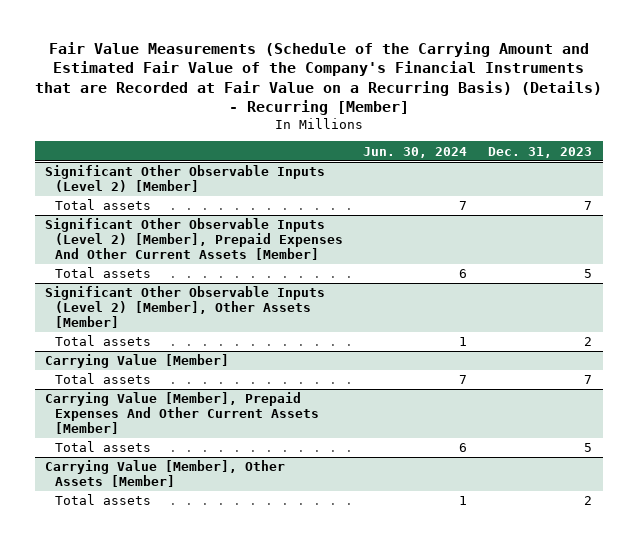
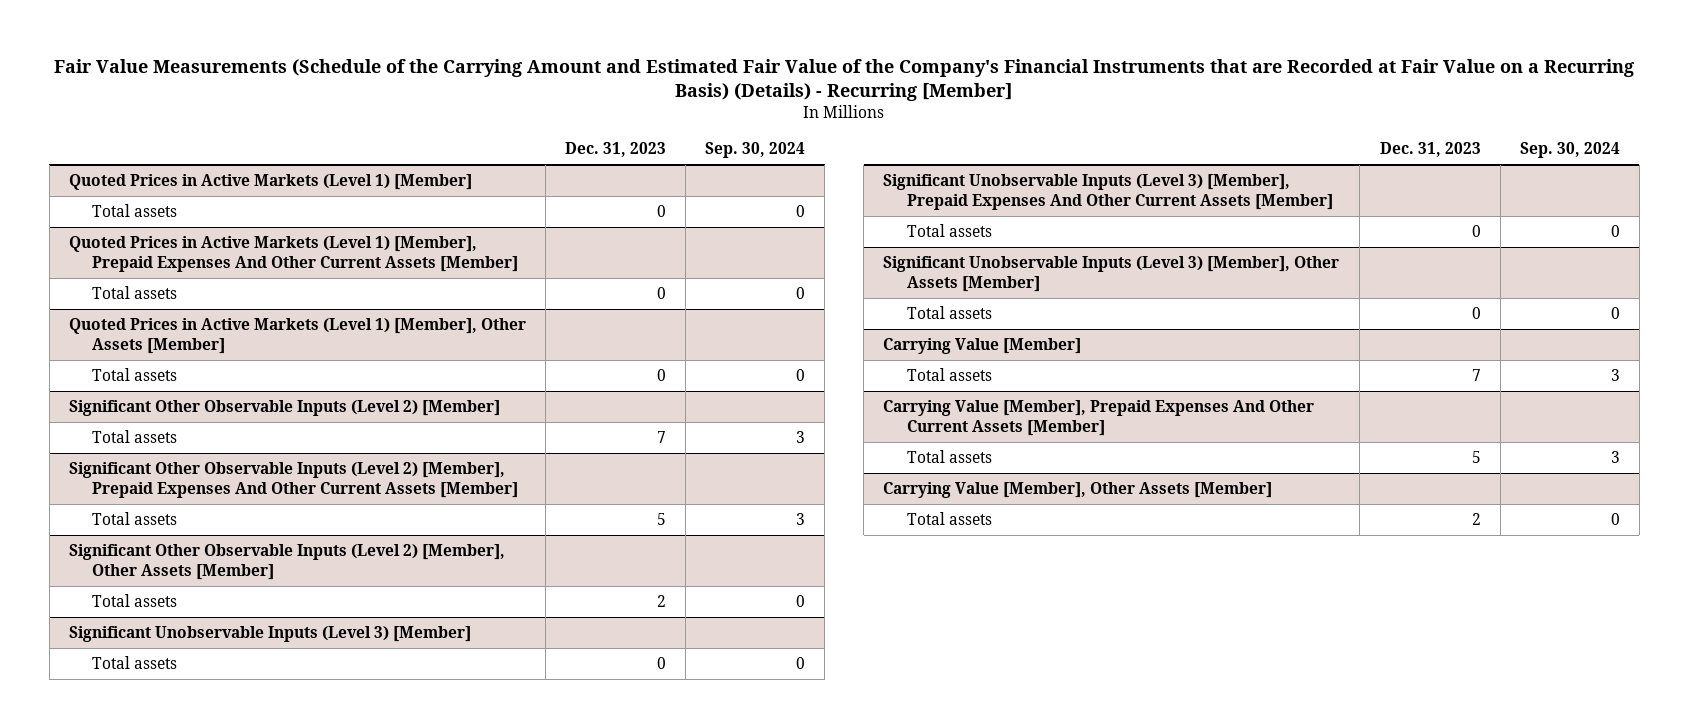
[363,146,468,158] Jun. 30, 2024 -> none
none -> [705,142,806,159] Sep. 30, 2024
none -> [68,174,472,191] Quoted Prices in Active Markets (Level 1) [Member]
none -> [92,204,178,218] Total assets
none -> [68,236,519,272] Quoted Prices in Active Markets (Level 1) [Member], Prepaid Expenses And Other Current Assets [Member]
none -> [92,286,178,300] Total assets
none -> [68,318,526,354] Quoted Prices in Active Markets (Level 1) [Member], Other Assets [Member]
none -> [92,368,178,382] Total assets
none -> [68,626,471,643] Significant Unobservable Inputs (Level 3) [Member]
none -> [92,656,178,670] Total assets
none -> [883,174,1333,210] Significant Unobservable Inputs (Level 3) [Member], Prepaid Expenses And Other Current Assets [Member]
none -> [906,224,992,238] Total assets
none -> [883,256,1340,292] Significant Unobservable Inputs (Level 3) [Member], Other Assets [Member]
none -> [906,306,992,320] Total assets

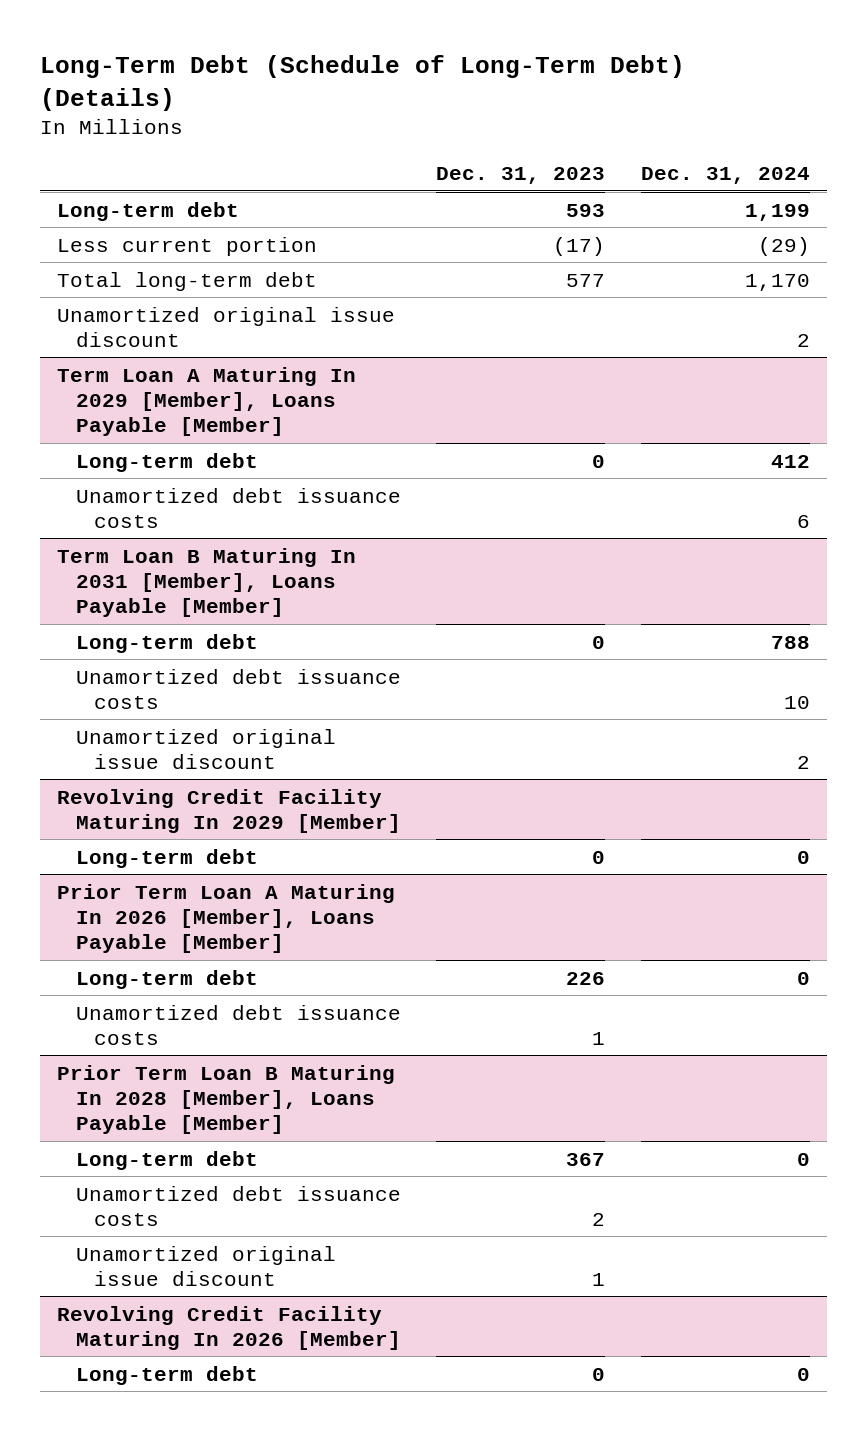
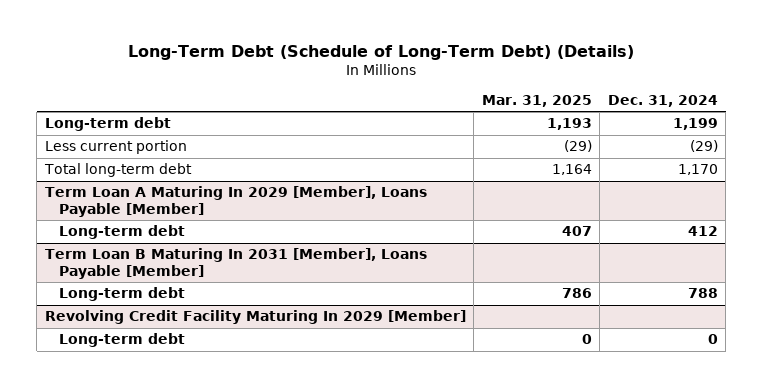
[436,167,606,185] Dec. 31, 2023 -> none
none -> [481,94,592,107] Mar. 31, 2025
[57,306,396,347] Unamortized original issue discount -> none
[75,487,401,528] Unamortized debt issuance costs -> none
[75,668,401,709] Unamortized debt issuance costs -> none
[75,728,336,769] Unamortized original issue discount -> none
[57,883,396,954] Prior Term Loan A Maturing In 2026 [Member], Loans Payable [Member] -> none
[75,969,258,989] Long-term debt -> none
[75,1004,401,1045] Unamortized debt issuance costs -> none
[57,1064,396,1135] Prior Term Loan B Maturing In 2028 [Member], Loans Payable [Member] -> none
[75,1150,258,1170] Long-term debt -> none
[75,1185,401,1226] Unamortized debt issuance costs -> none
[75,1245,336,1286] Unamortized original issue discount -> none
[57,1305,401,1350] Revolving Credit Facility Maturing In 2026 [Member] -> none
[75,1365,258,1385] Long-term debt -> none

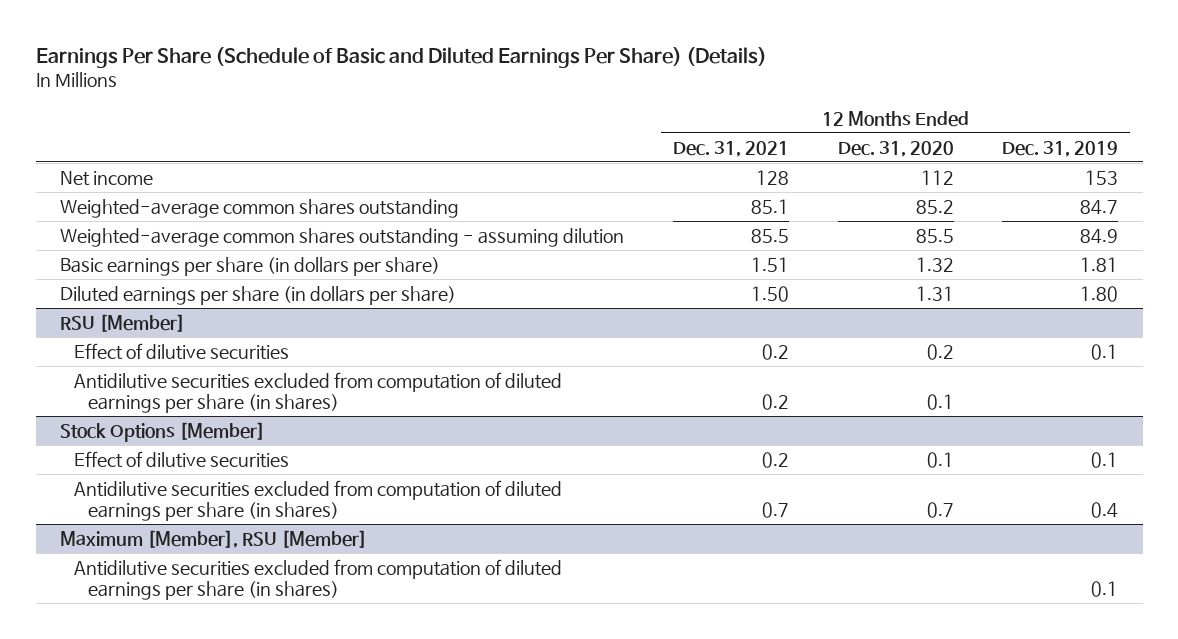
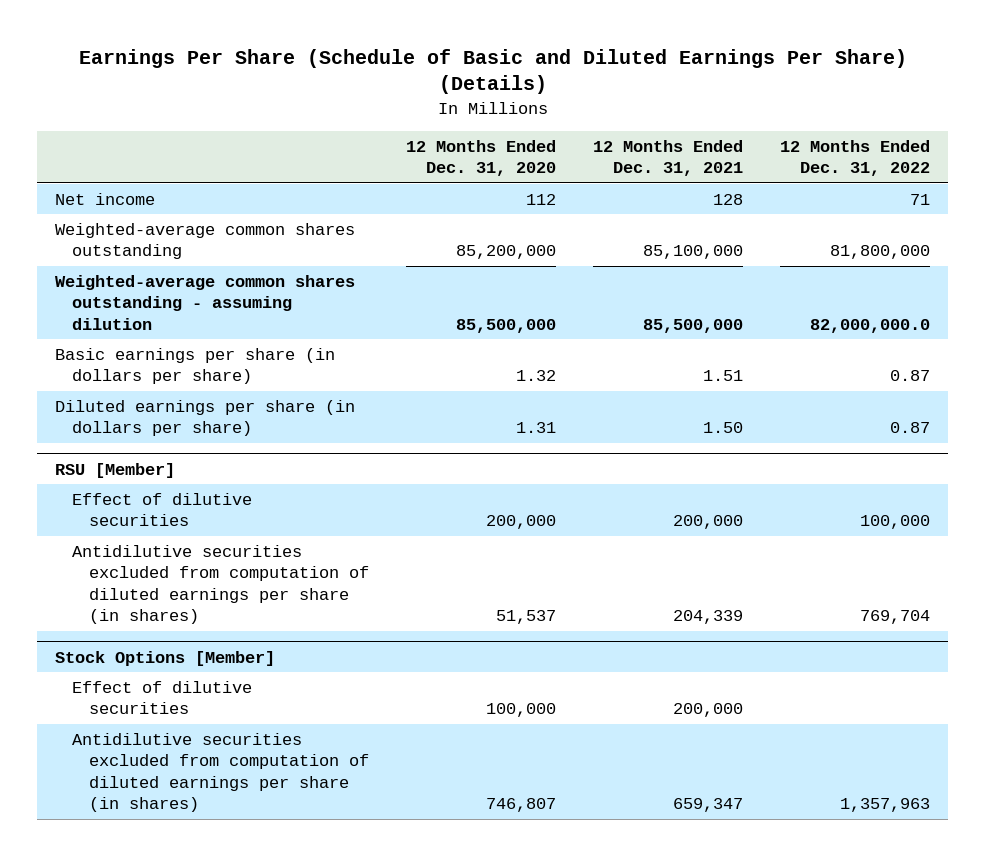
[1002,140,1119,157] Dec. 31, 2019 -> none
none -> [779,139,930,177] 12 Months Ended Dec. 31, 2022
[750,198,789,214] 85.1 -> [642,245,743,260] 85,100,000
[915,199,954,214] 85.2 -> [456,245,557,260] 85,200,000
[750,228,789,243] 85.5 -> [642,318,743,333] 85,500,000
[915,228,954,243] 85.5 -> [456,318,557,333] 85,500,000
[761,343,789,360] 0.2 -> [672,515,743,530] 200,000
[926,343,954,360] 0.2 -> [486,515,557,530] 200,000
[761,393,789,410] 0.2 -> [672,610,743,625] 204,339
[926,393,954,410] 0.1 -> [496,610,557,625] 51,537
[60,529,368,548] Maximum [Member], RSU [Member] -> none
[74,558,563,600] Antidilutive securities excluded from computation of diluted earnings per share (in shares) -> none
[761,451,789,468] 0.2 -> [672,703,743,718] 200,000
[926,451,954,468] 0.1 -> [486,703,557,718] 100,000
[761,501,789,518] 0.7 -> [672,798,743,813] 659,347
[926,501,954,518] 0.7 -> [486,798,557,813] 746,807

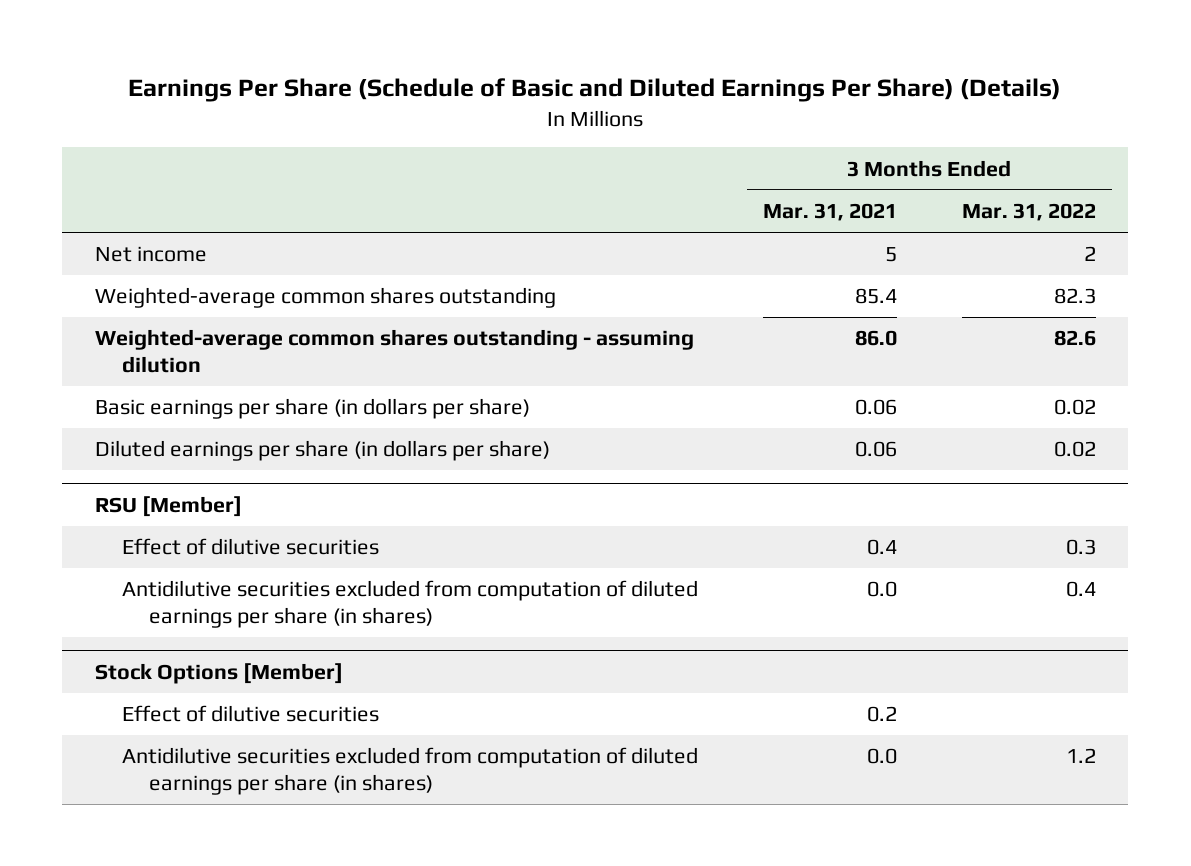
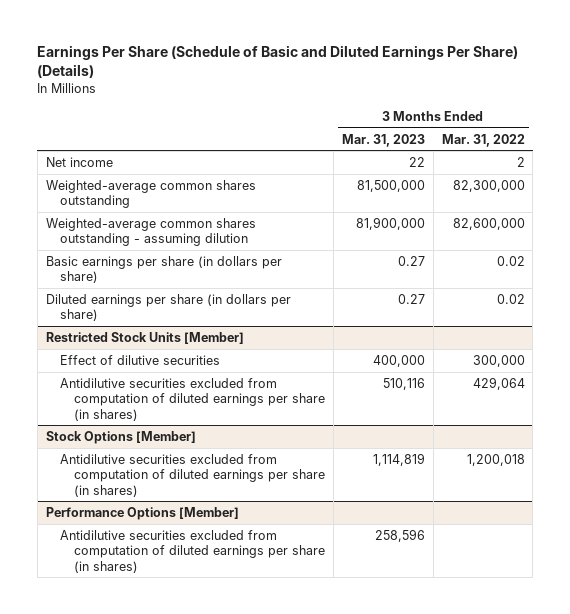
[762,202,897,221] Mar. 31, 2021 -> none
none -> [341,133,425,147] Mar. 31, 2023
[1053,288,1096,305] 82.3 -> [452,179,525,192] 82,300,000
[1053,330,1096,347] 82.6 -> [452,217,525,230] 82,600,000
[94,495,242,517] RSU [Member] -> [45,331,244,344] Restricted Stock Units [Member]
[1065,539,1096,556] 0.3 -> [472,354,525,367] 300,000
[1065,581,1096,598] 0.4 -> [472,376,525,390] 429,064
[121,705,379,723] Effect of dilutive securities -> none
[1065,748,1096,764] 1.2 -> [466,453,525,466] 1,200,018
none -> [45,506,239,520] Performance Options [Member]
none -> [59,529,326,573] Antidilutive securities excluded from computation of diluted earnings per share (in shares)

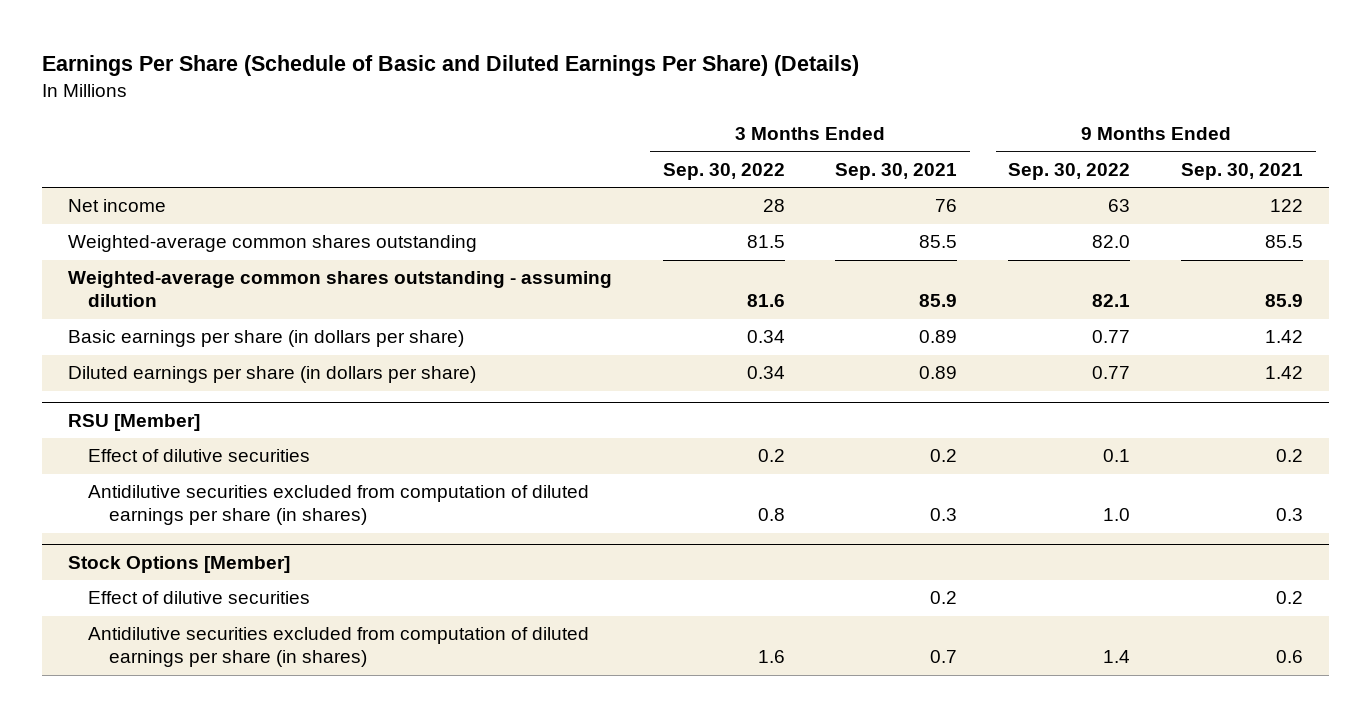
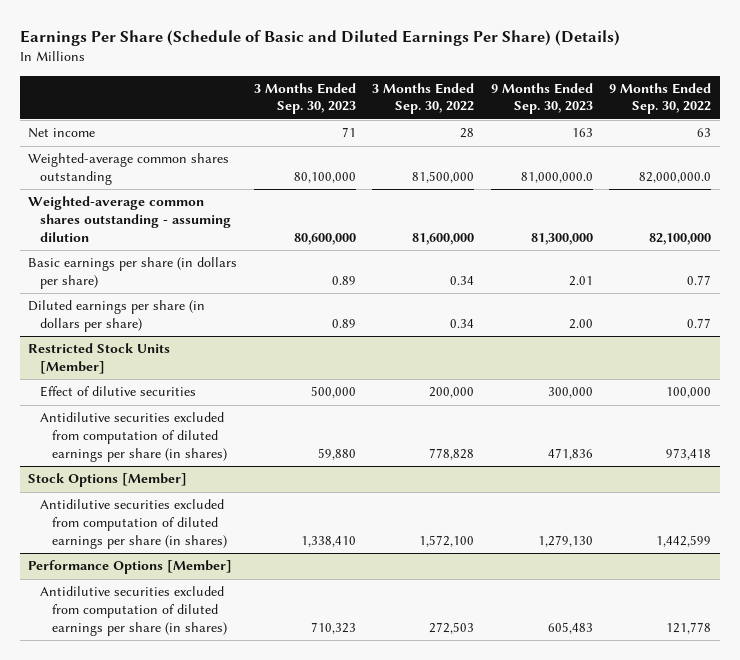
[835,162,958,180] Sep. 30, 2021 -> none
[1181,162,1304,180] Sep. 30, 2021 -> none
none -> [253,82,356,115] 3 Months Ended Sep. 30, 2023
none -> [490,82,593,115] 9 Months Ended Sep. 30, 2023
[746,235,785,249] 81.5 -> [412,170,475,183] 81,500,000
[1092,235,1131,249] 82.0 -> [639,171,712,183] 82,000,000.0
[746,294,785,308] 81.6 -> [412,232,475,245] 81,600,000
[1092,294,1131,308] 82.1 -> [649,232,712,245] 82,100,000
[67,413,200,431] RSU [Member] -> [28,343,171,374] Restricted Stock Units [Member]
[757,449,785,463] 0.2 -> [429,387,475,399] 200,000
[1103,449,1131,463] 0.1 -> [666,387,712,399] 100,000
[757,508,785,522] 0.8 -> [429,447,475,460] 778,828
[1103,508,1131,522] 1.0 -> [666,447,712,460] 973,418
[88,591,311,605] Effect of dilutive securities -> none
[757,650,785,664] 1.6 -> [419,534,475,547] 1,572,100
[1103,650,1131,664] 1.4 -> [656,534,712,547] 1,442,599
none -> [28,560,233,575] Performance Options [Member]
none -> [40,586,227,636] Antidilutive securities excluded from computation of diluted earnings per share (in shares)

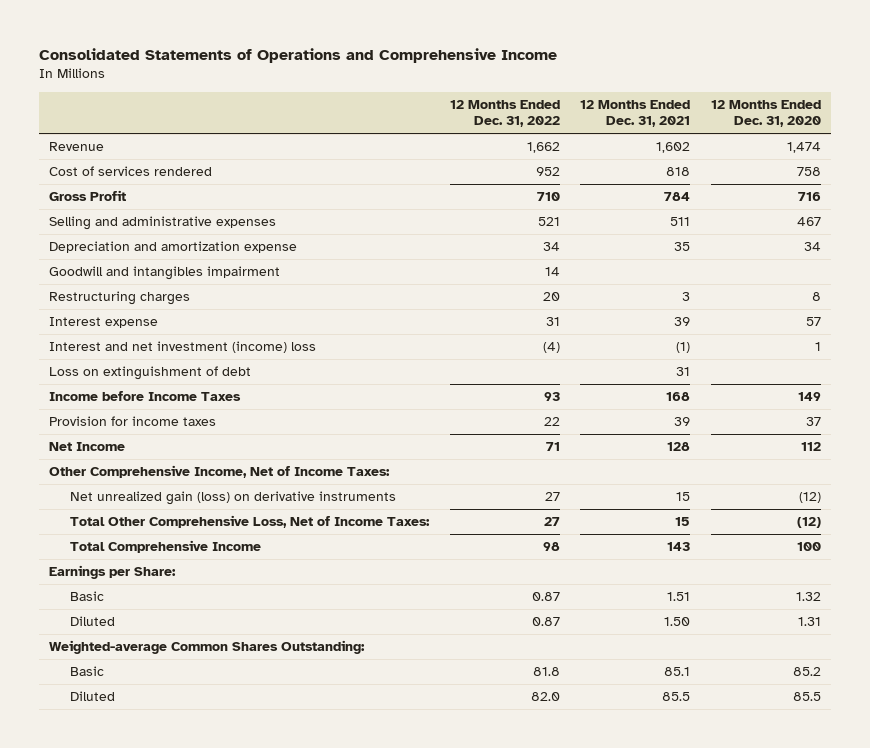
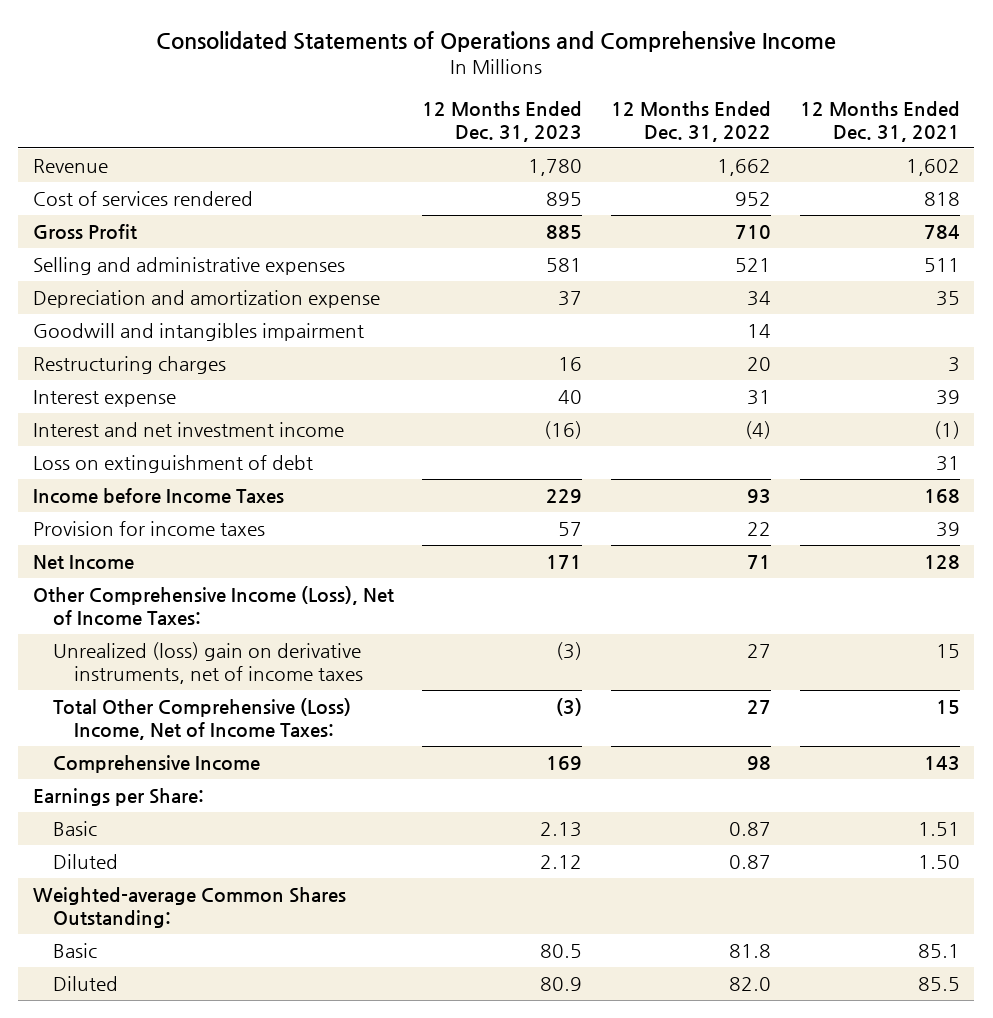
[710,99,821,128] 12 Months Ended Dec. 31, 2020 -> none
none -> [422,100,583,143] 12 Months Ended Dec. 31, 2023
[49,341,317,354] Interest and net investment (income) loss -> [32,422,344,438] Interest and net investment income
[49,465,391,479] Other Comprehensive Income, Net of Income Taxes: -> [32,586,394,627] Other Comprehensive Income (Loss), Net of Income Taxes:
[70,491,397,506] Net unrealized gain (loss) on derivative instruments -> [53,642,363,685] Unrealized (loss) gain on derivative instruments, net of income taxes
[70,515,431,529] Total Other Comprehensive Loss, Net of Income Taxes: -> [53,698,352,741] Total Other Comprehensive (Loss) Income, Net of Income Taxes:
[70,540,262,554] Total Comprehensive Income -> [53,755,261,774] Comprehensive Income

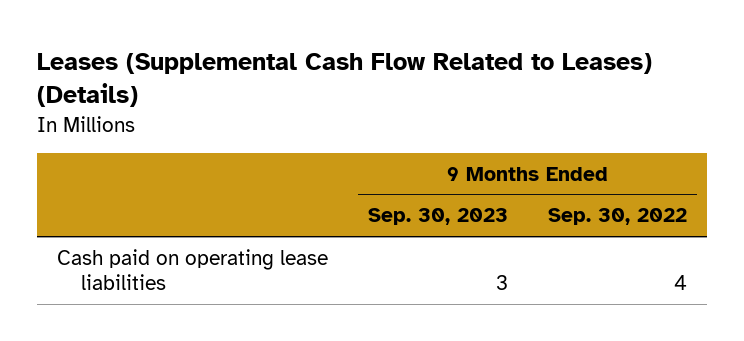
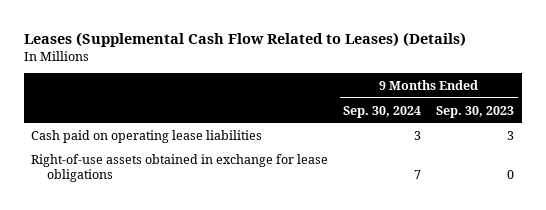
[548,208,688,226] Sep. 30, 2022 -> none
none -> [343,105,422,118] Sep. 30, 2024
none -> [31,153,329,182] Right-of-use assets obtained in exchange for lease obligations

